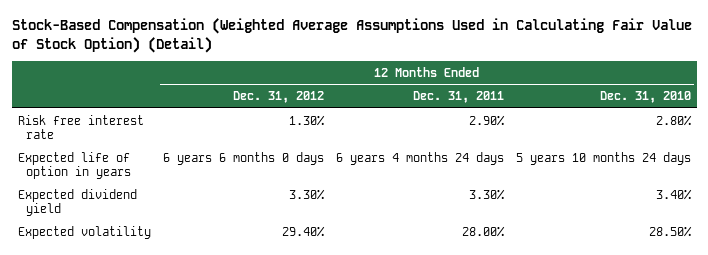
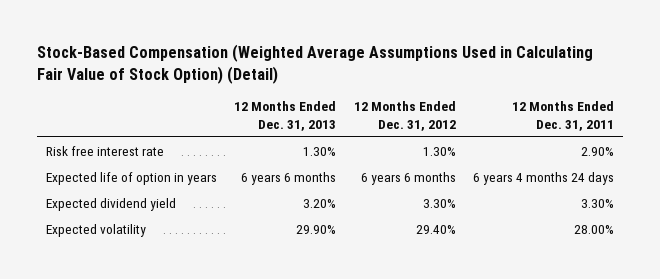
[599,91,691,104] Dec. 31, 2010 -> none
none -> [234,101,337,131] 12 Months Ended Dec. 31, 2013
[162,151,324,165] 6 years 6 months 0 days -> [360,171,456,185] 6 years 6 months

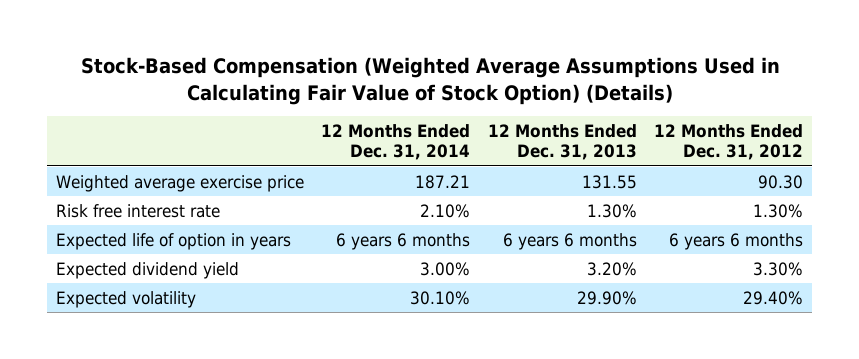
[37,44,594,84] Stock-Based Compensation (Weighted Average Assumptions Used in Calculating Fair Value of Stock Option) (Detail) -> [80,57,780,105] Stock-Based Compensation (Weighted Average Assumptions Used in Calculating Fair Value of Stock Option) (Details)
[511,101,614,131] 12 Months Ended Dec. 31, 2011 -> none
none -> [321,124,471,161] 12 Months Ended Dec. 31, 2014
none -> [55,174,304,192] Weighted average exercise price

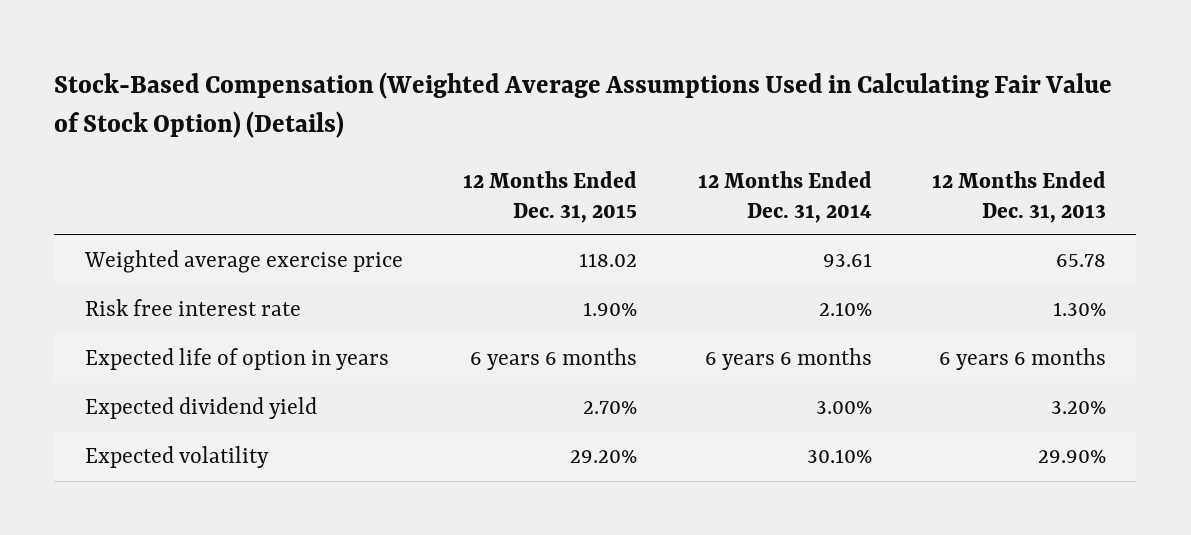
[654,124,804,161] 12 Months Ended Dec. 31, 2012 -> none
none -> [463,171,638,223] 12 Months Ended Dec. 31, 2015
[415,174,471,189] 187.21 -> [822,253,872,268] 93.61
[581,174,637,189] 131.55 -> [1056,254,1107,268] 65.78

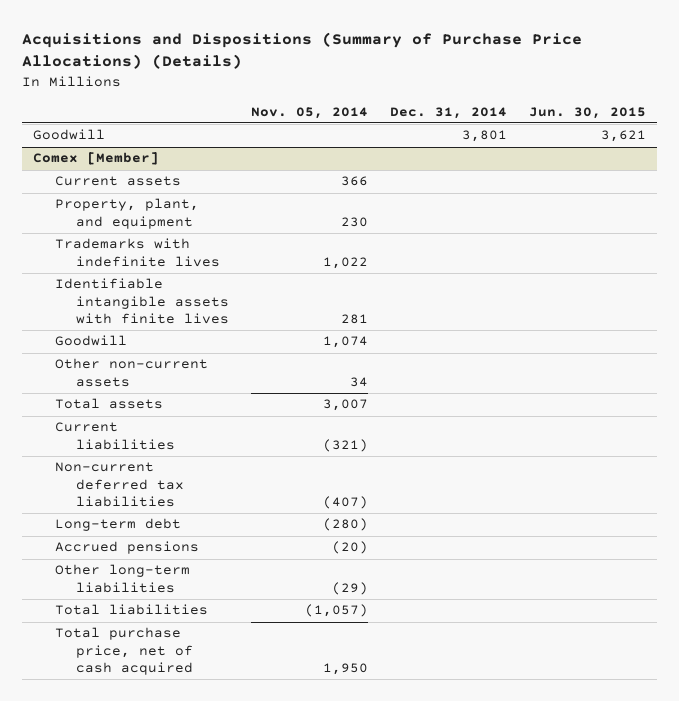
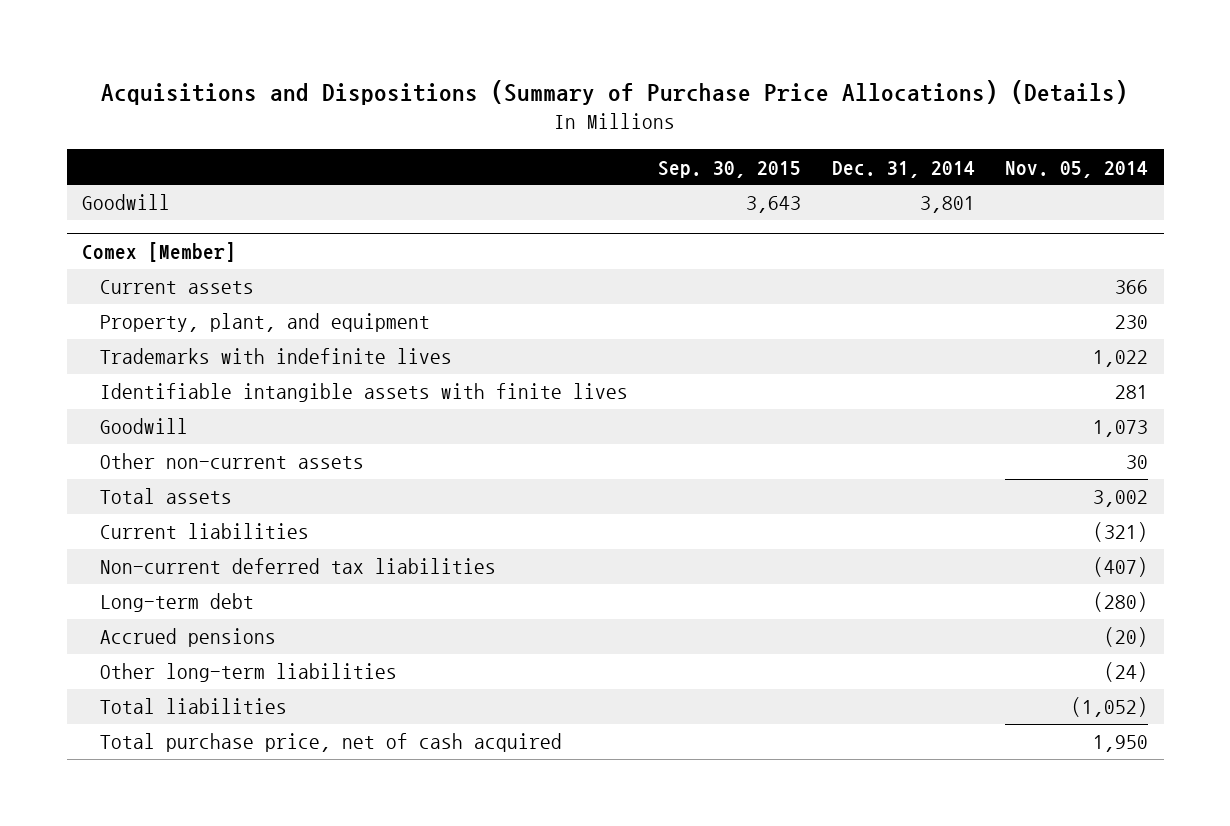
[529,106,647,119] Jun. 30, 2015 -> none
none -> [658,160,802,178] Sep. 30, 2015
[323,336,369,349] 1,074 -> [1093,420,1149,438] 1,073
[350,376,369,387] 34 -> [1126,455,1149,470] 30
[323,399,369,412] 3,007 -> [1093,490,1149,508] 3,002
[332,581,369,595] (29) -> [1104,662,1149,683] (24)
[305,604,369,618] (1,057) -> [1071,697,1149,718] (1,052)

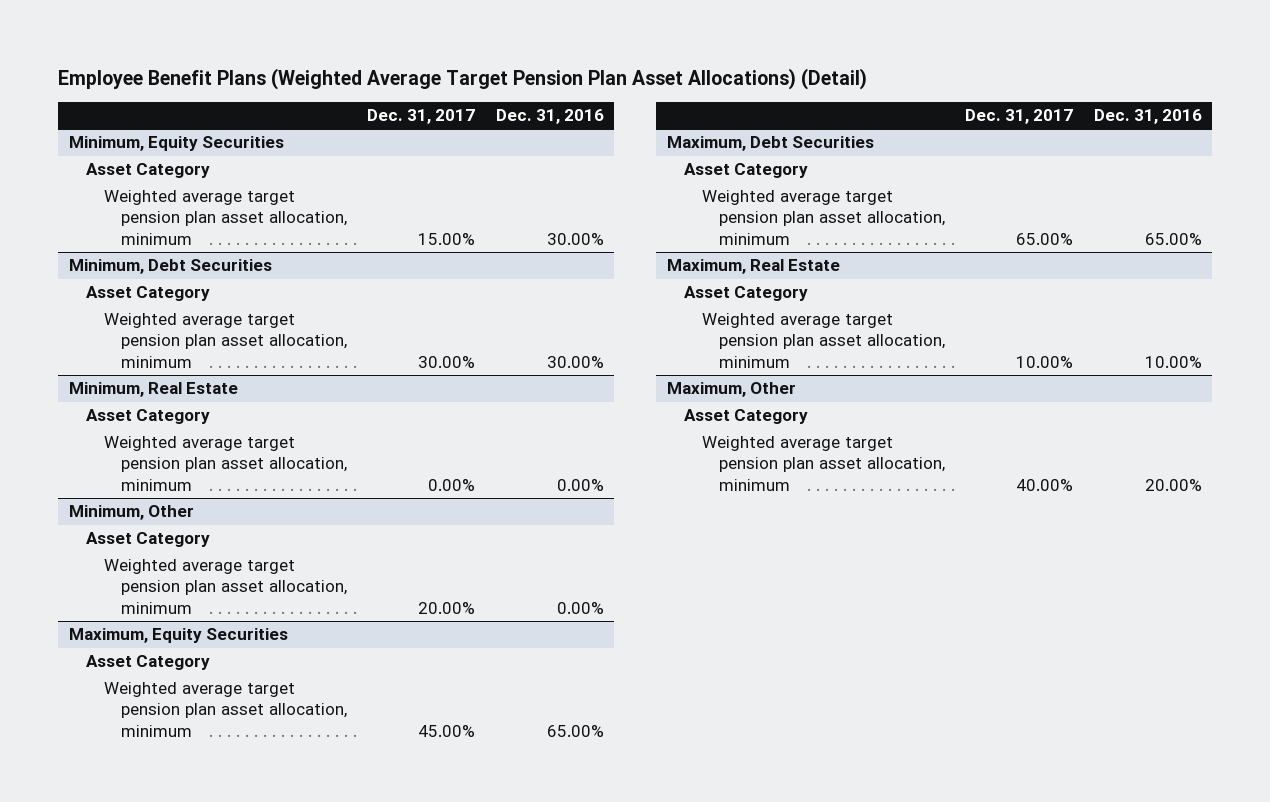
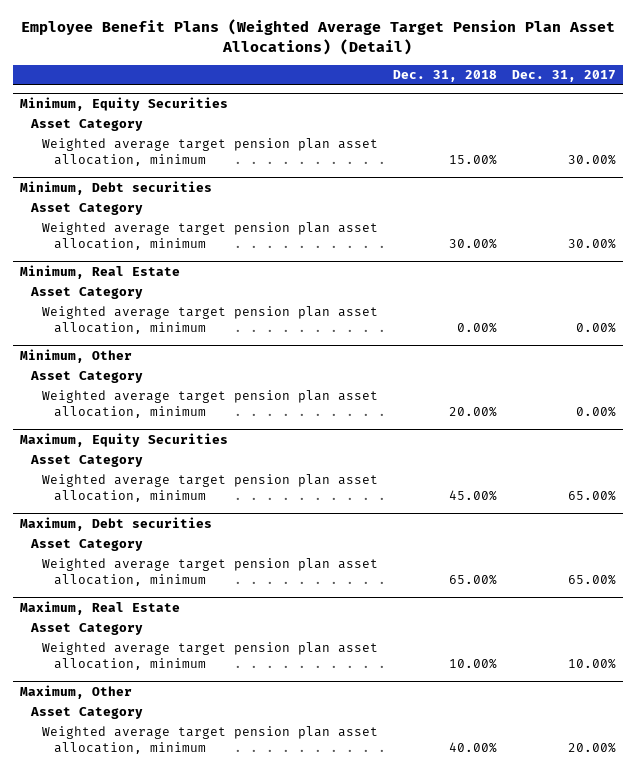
[495,109,604,125] Dec. 31, 2016 -> none
none -> [392,70,497,83] Dec. 31, 2018
[418,232,476,245] 15.00% -> [567,154,616,166] 30.00%
[68,259,272,275] Minimum, Debt Securities -> [20,181,213,196] Minimum, Debt securities
[418,601,476,614] 20.00% -> [575,406,616,418] 0.00%
[418,724,476,737] 45.00% -> [567,490,616,502] 65.00%
[666,136,874,152] Maximum, Debt Securities -> [20,517,213,532] Maximum, Debt securities
[1016,478,1074,491] 40.00% -> [567,742,616,754] 20.00%

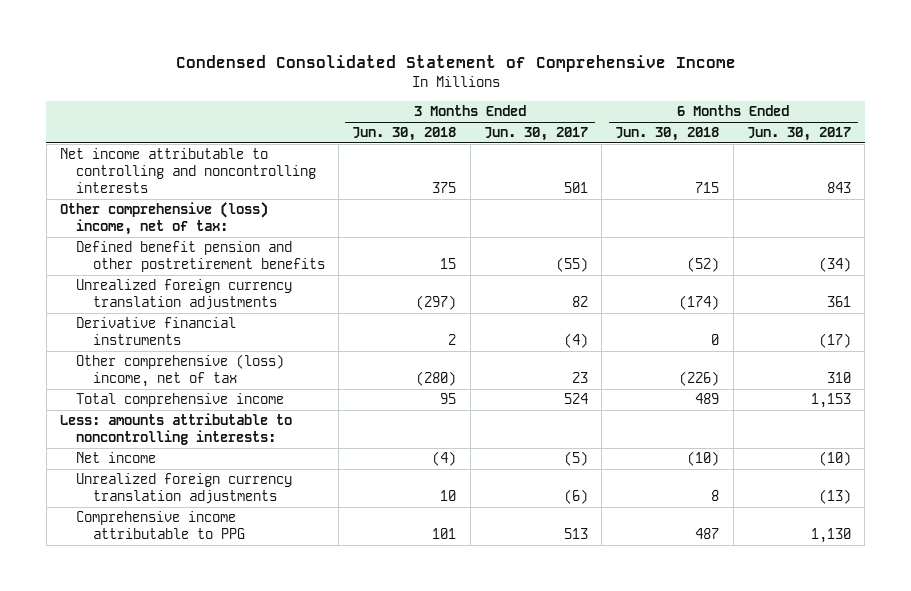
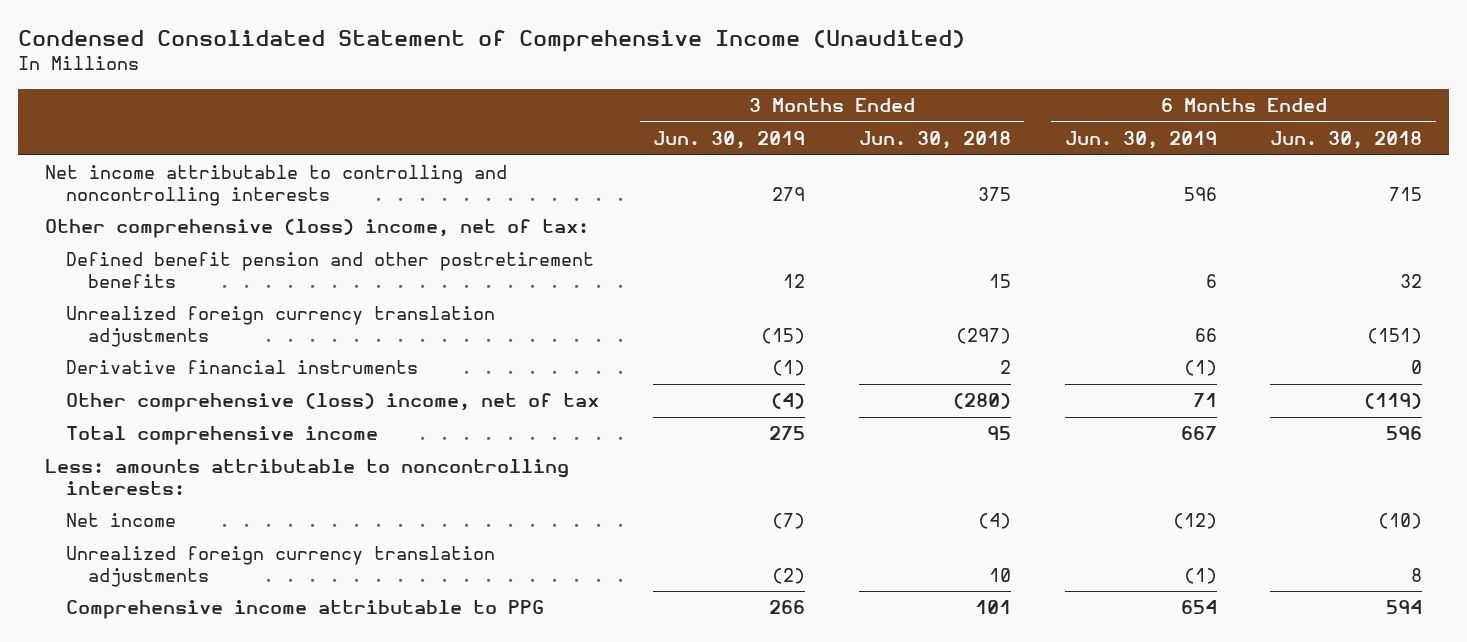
[175,55,736,73] Condensed Consolidated Statement of Comprehensive Income -> [17,29,965,52] Condensed Consolidated Statement of Comprehensive Income (Unaudited)
[483,127,588,142] Jun. 30, 2017 -> none
[746,127,851,142] Jun. 30, 2017 -> none
none -> [653,131,806,150] Jun. 30, 2019
none -> [1064,131,1217,150] Jun. 30, 2019
[687,257,720,273] (52) -> [1400,273,1423,288] 32
[679,295,720,311] (174) -> [1367,327,1423,344] (151)
[679,371,720,387] (226) -> [1364,393,1423,410] (119)
[695,393,720,405] 489 -> [1386,426,1423,441] 596
[695,528,720,540] 487 -> [1386,600,1423,615] 594

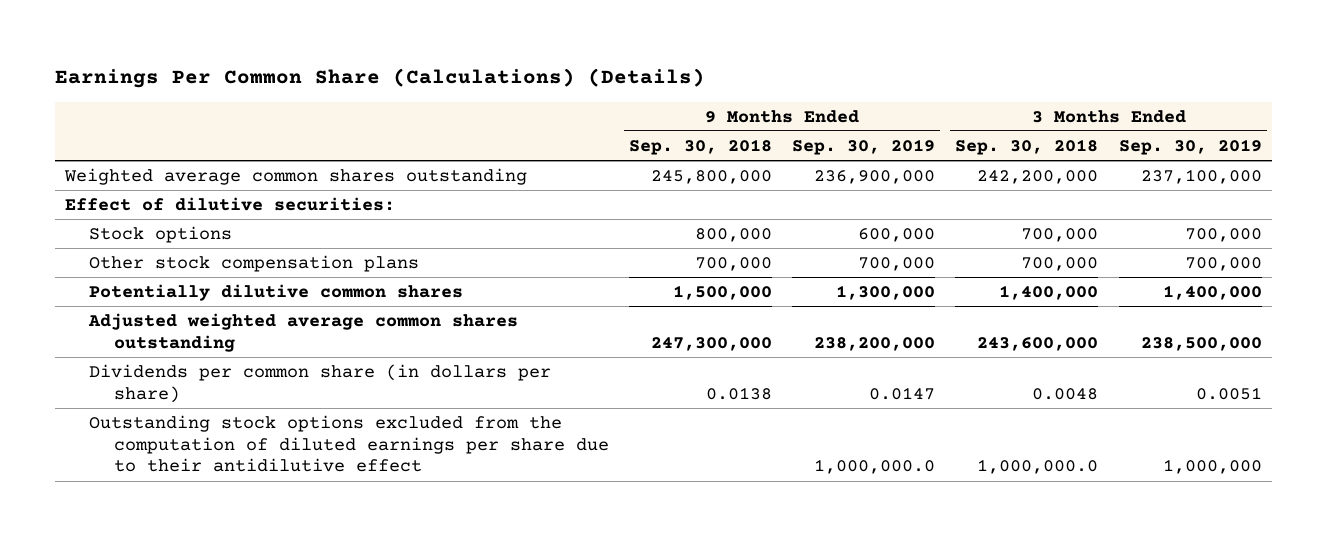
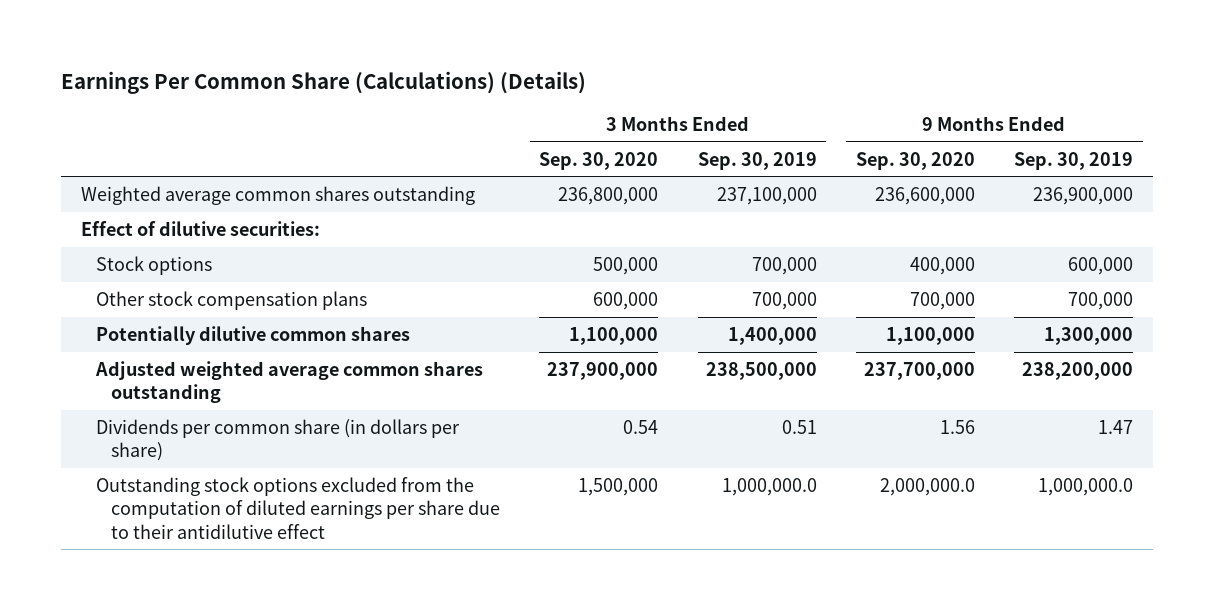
[628,138,772,155] Sep. 30, 2018 -> none
[955,138,1099,155] Sep. 30, 2018 -> none
none -> [539,151,659,170] Sep. 30, 2020
none -> [855,151,975,170] Sep. 30, 2020
[869,386,936,400] 0.0147 -> [1098,419,1134,434] 1.47
[1195,386,1262,400] 0.0051 -> [781,419,817,434] 0.51
[1162,459,1262,475] 1,000,000 -> [721,477,817,496] 1,000,000.0

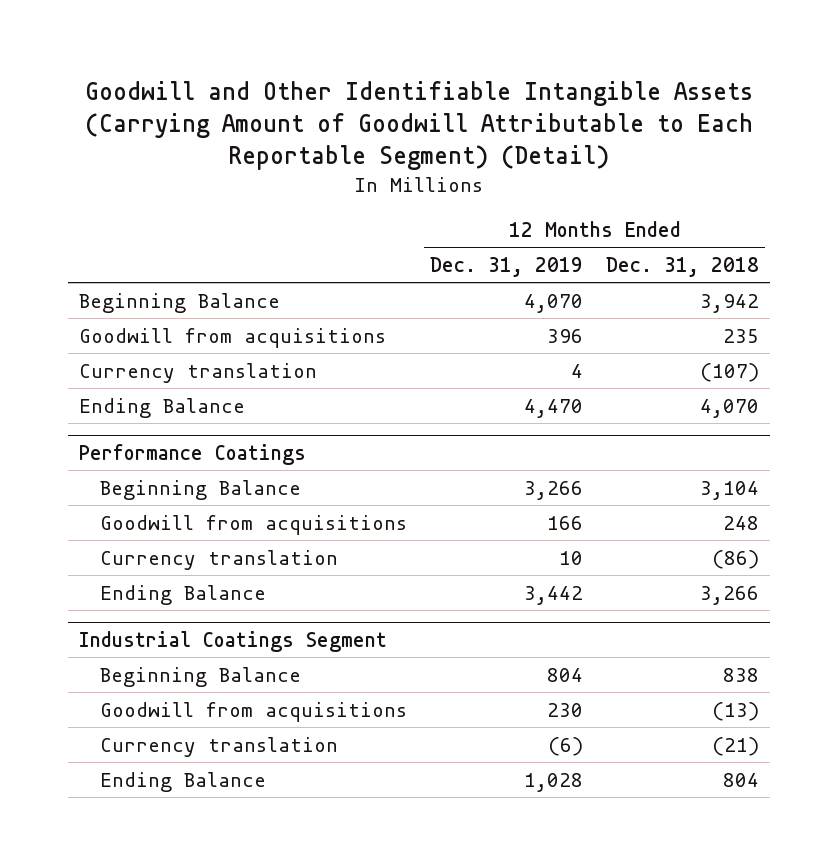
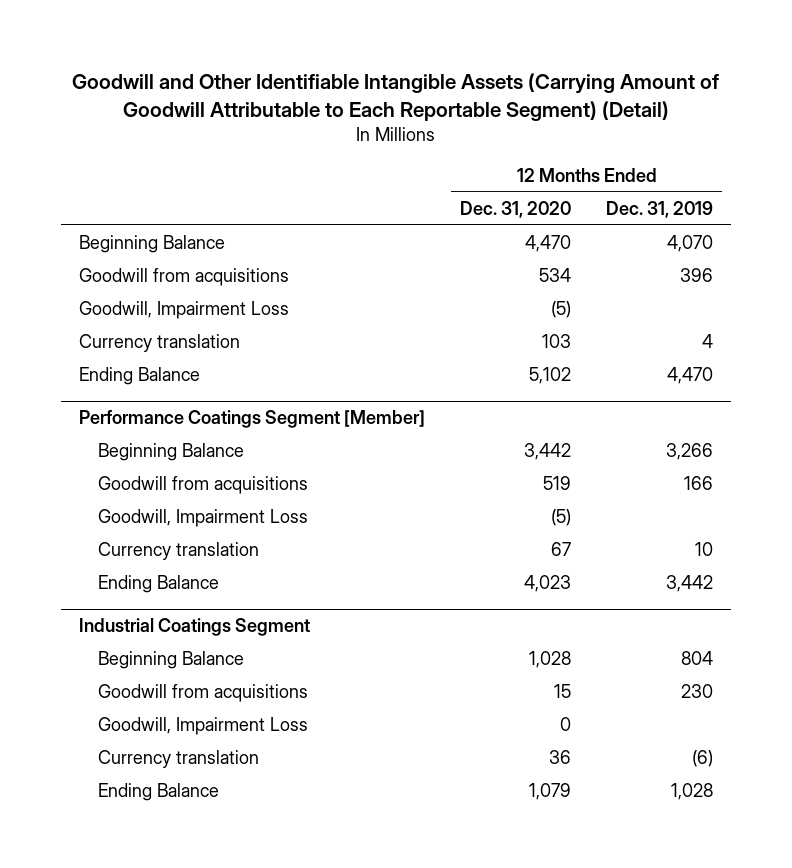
[605,256,759,277] Dec. 31, 2018 -> none
none -> [460,200,572,218] Dec. 31, 2020
none -> [78,301,289,320] Goodwill, Impairment Loss
[78,444,306,466] Performance Coatings -> [78,410,425,429] Performance Coatings Segment [Member]
none -> [98,509,309,528] Goodwill, Impairment Loss
none -> [98,717,309,736] Goodwill, Impairment Loss

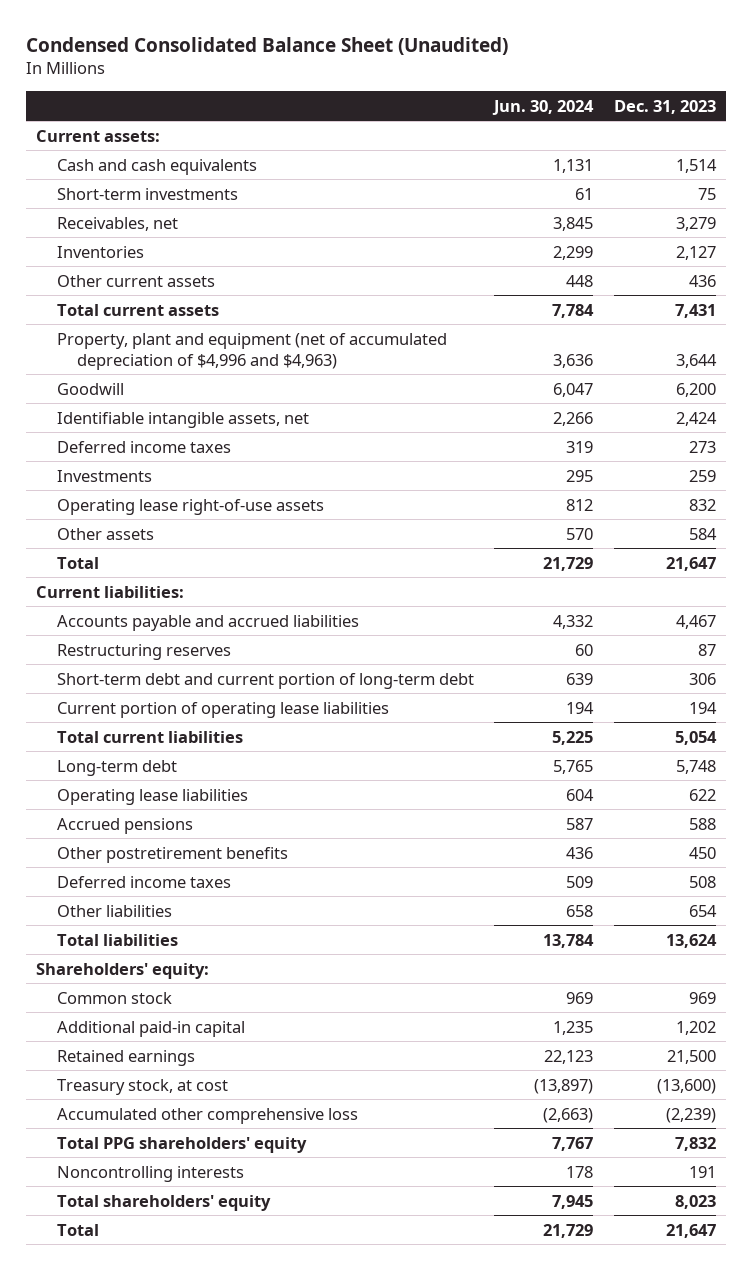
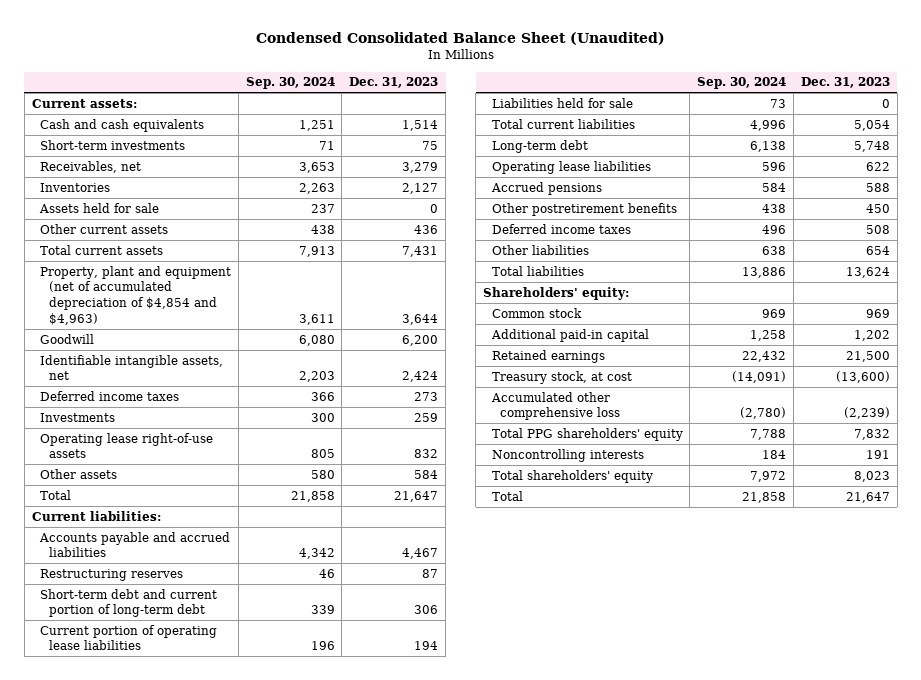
[492,99,595,115] Jun. 30, 2024 -> none
none -> [245,77,335,90] Sep. 30, 2024
none -> [39,202,160,213] Assets held for sale
[56,332,447,370] Property, plant and equipment (net of accumulated depreciation of $4,996 and $4,963) -> [40,265,232,325] Property, plant and equipment (net of accumulated depreciation of $4,854 and $4,963)
none -> [491,97,633,108] Liabilities held for sale

